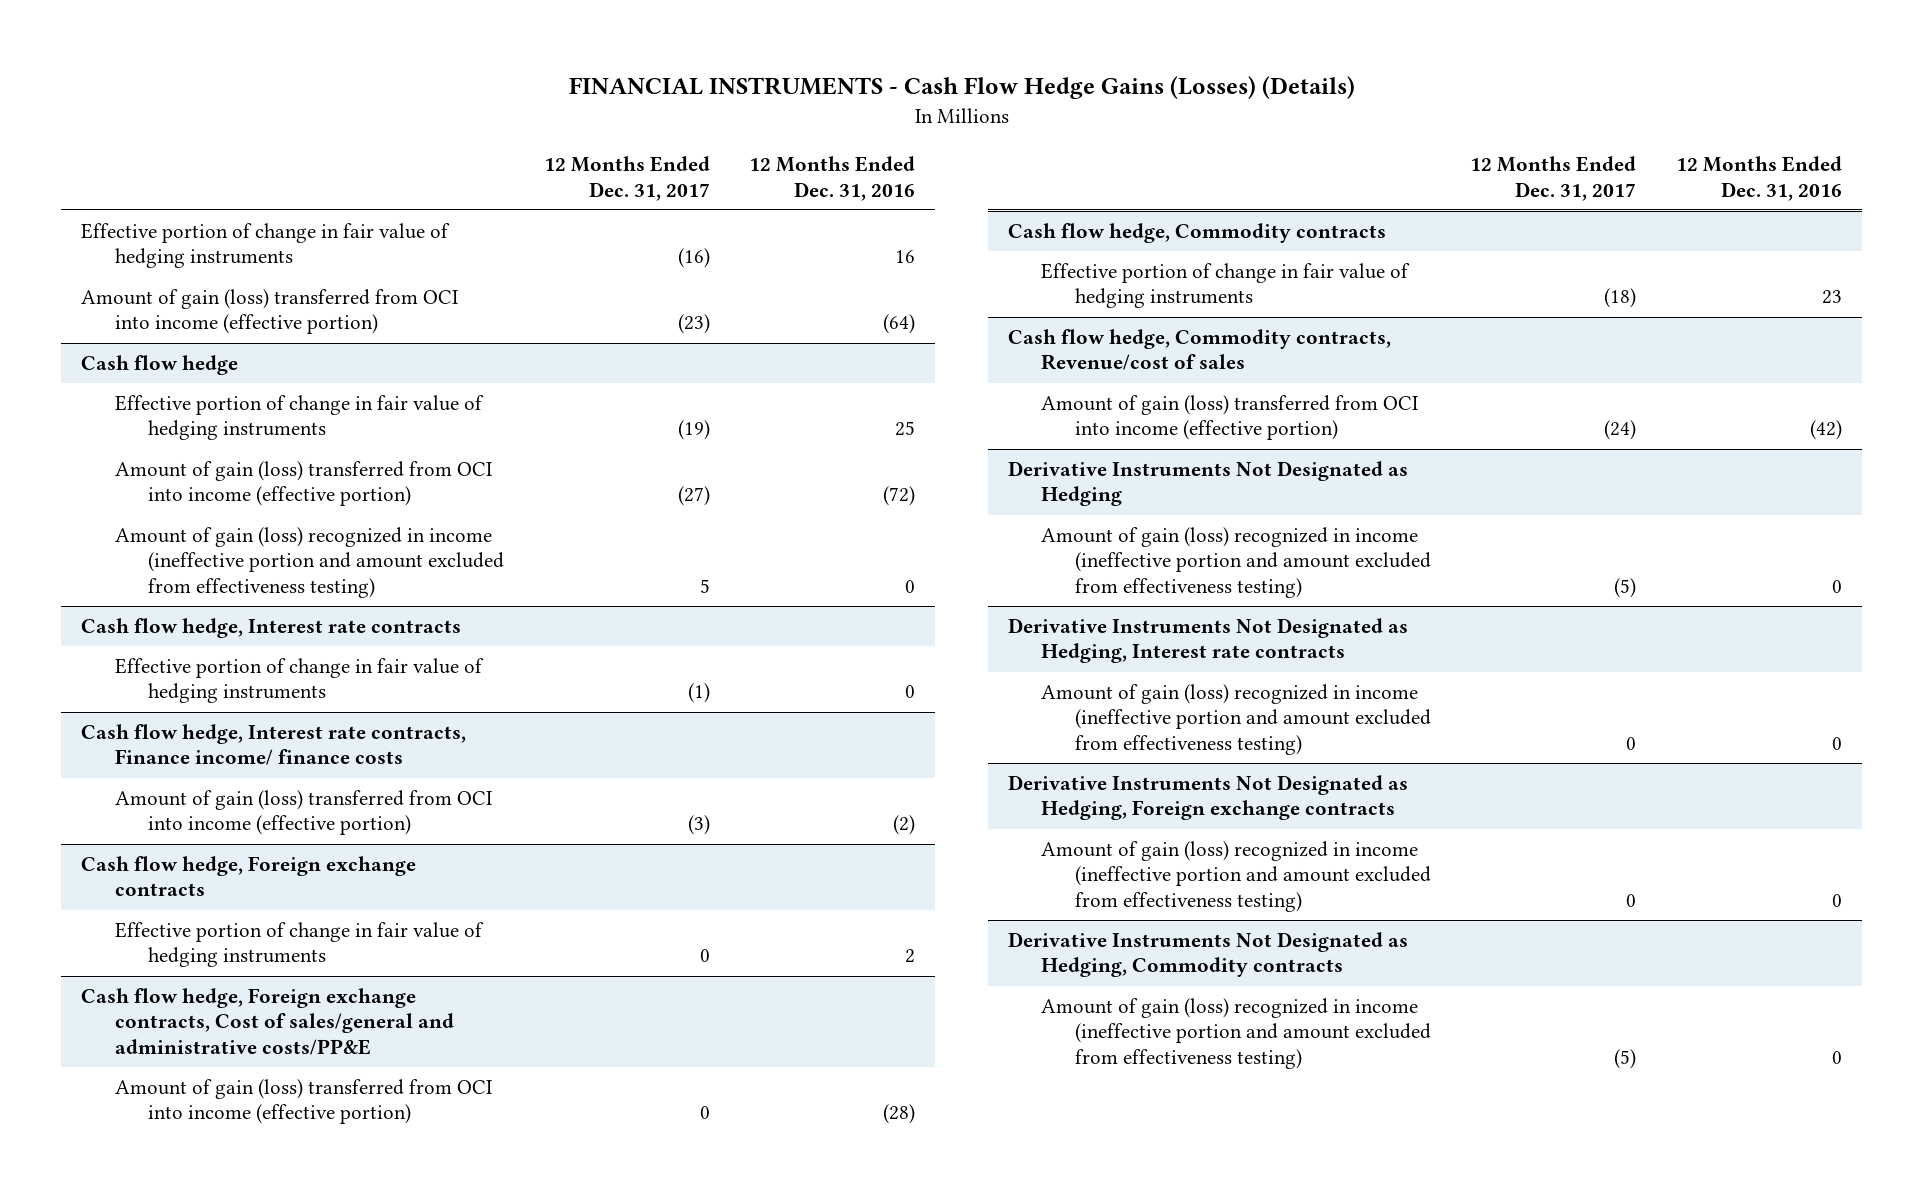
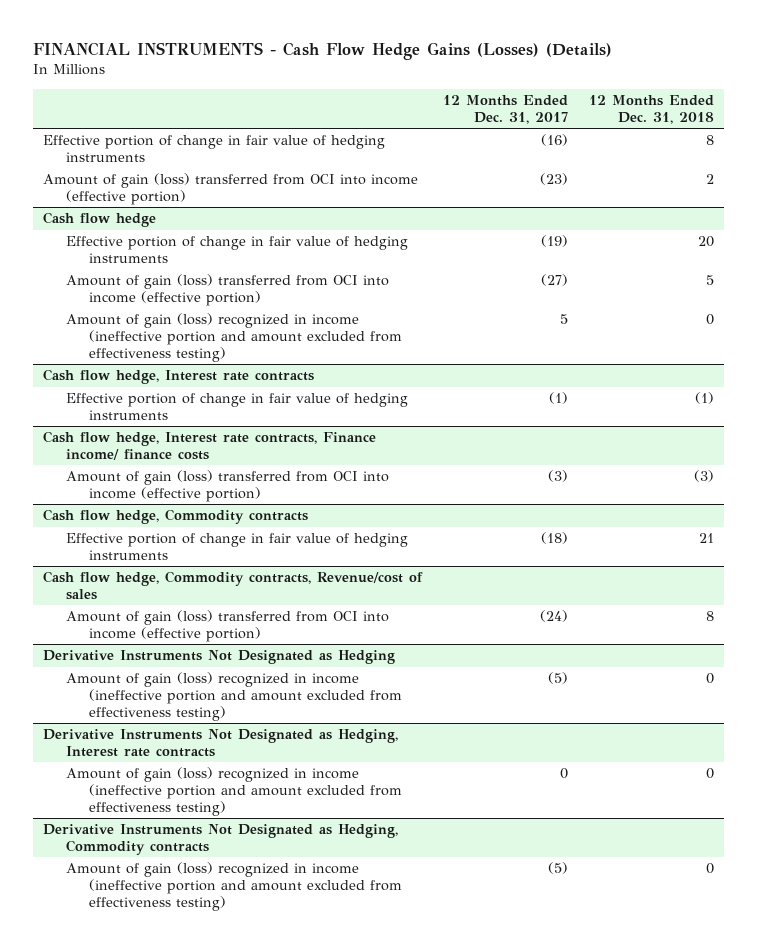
[749,156,916,201] 12 Months Ended Dec. 31, 2016 -> none
none -> [588,94,714,124] 12 Months Ended Dec. 31, 2018
[81,855,417,897] Cash flow hedge, Foreign exchange contracts -> none
[114,921,484,968] Effective portion of change in fair value of hedging instruments -> none
[81,987,454,1055] Cash flow hedge, Foreign exchange contracts, Cost of sales/general and administrative costs/PP&E -> none
[114,1078,492,1125] Amount of gain (loss) transferred from OCI into income (effective portion) -> none
[1008,774,1409,821] Derivative Instruments Not Designated as Hedging, Foreign exchange contracts -> none
[1041,840,1431,912] Amount of gain (loss) recognized in income (ineffective portion and amount excluded from effectiveness testing) -> none

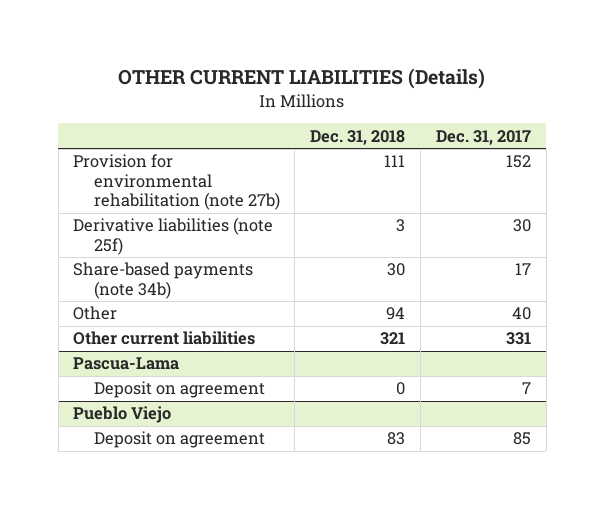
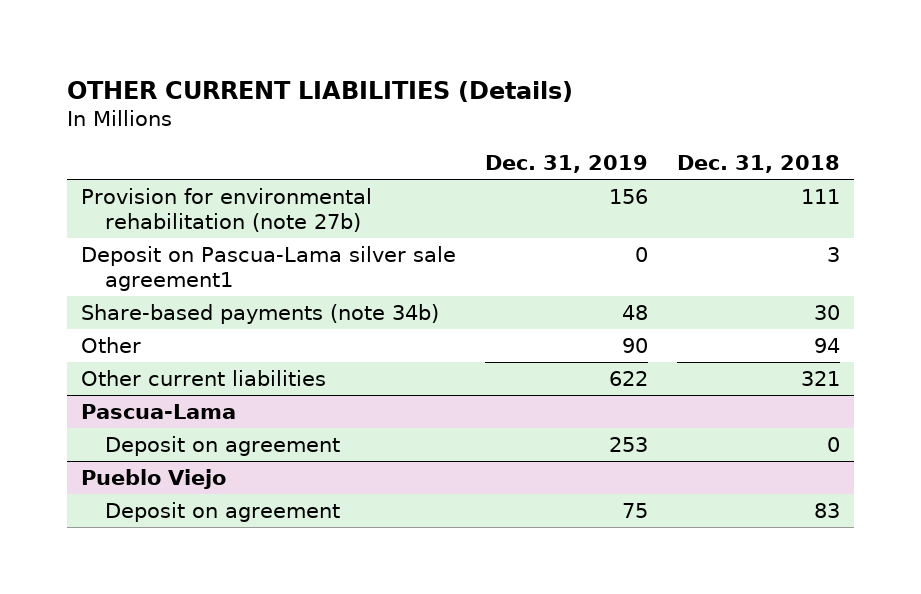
[435,129,531,145] Dec. 31, 2017 -> none
none -> [485,155,649,174] Dec. 31, 2019
[73,217,274,255] Derivative liabilities (note 25f) -> [81,245,457,291] Deposit on Pascua-Lama silver sale agreement1

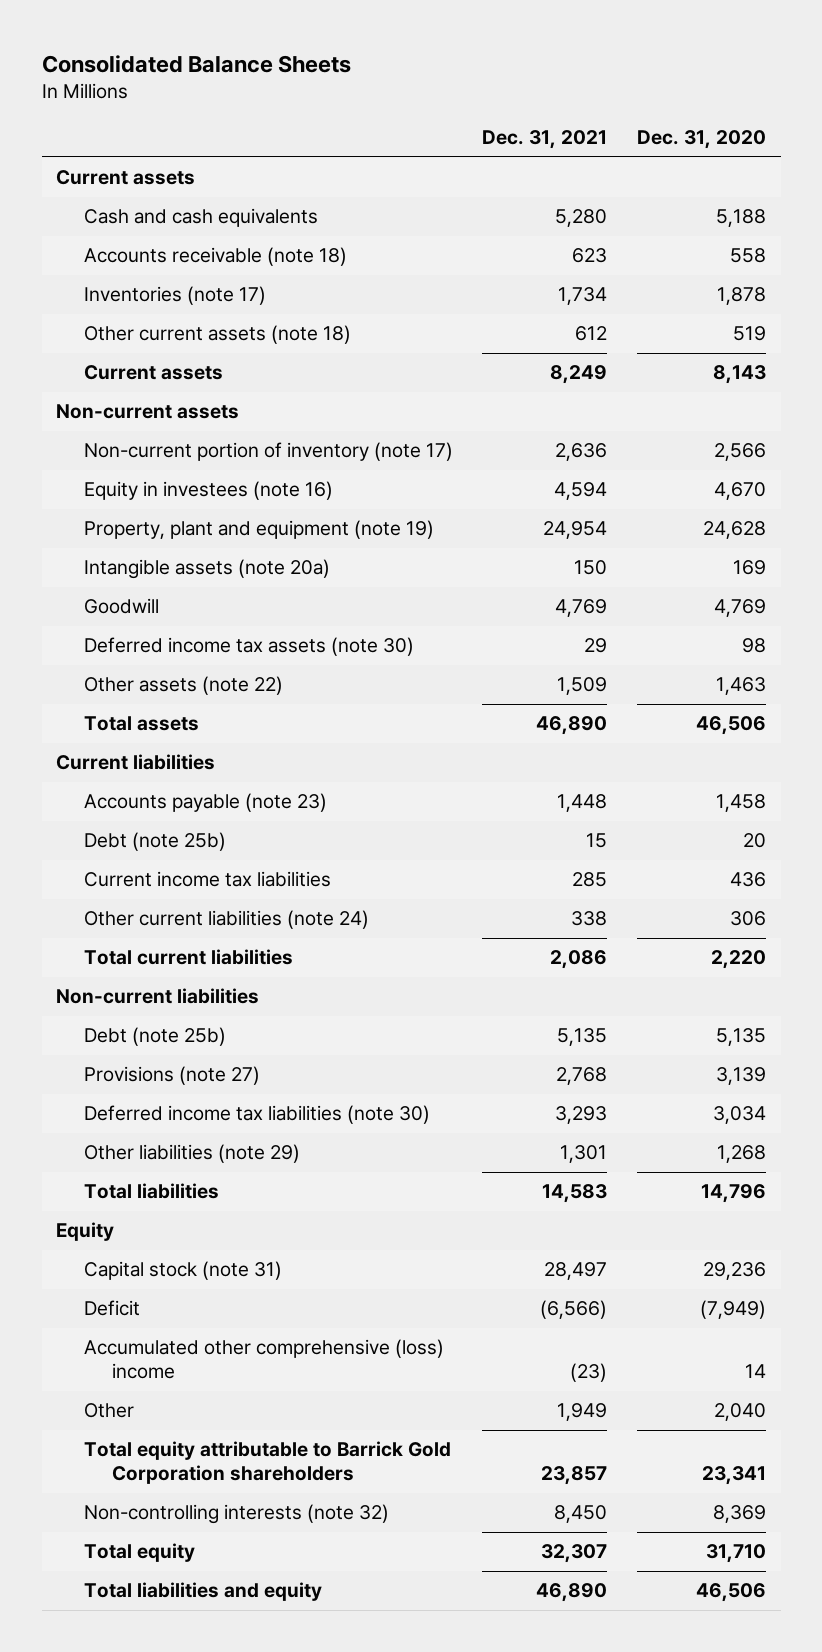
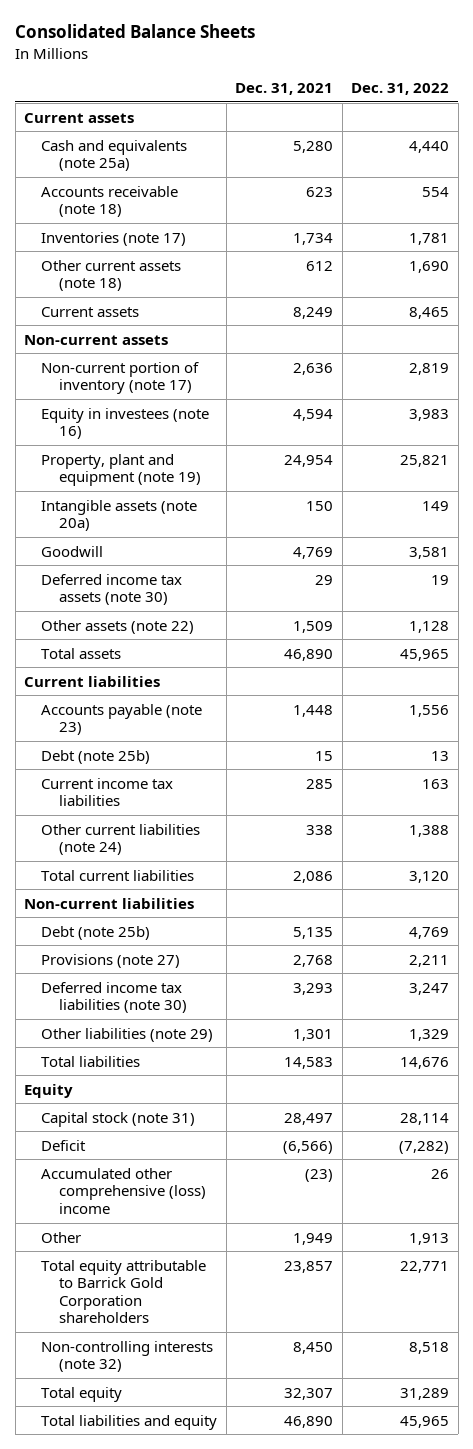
[636,130,766,150] Dec. 31, 2020 -> none
none -> [351,83,450,96] Dec. 31, 2022
[84,208,319,228] Cash and cash equivalents -> [41,139,188,172] Cash and equivalents (note 25a)

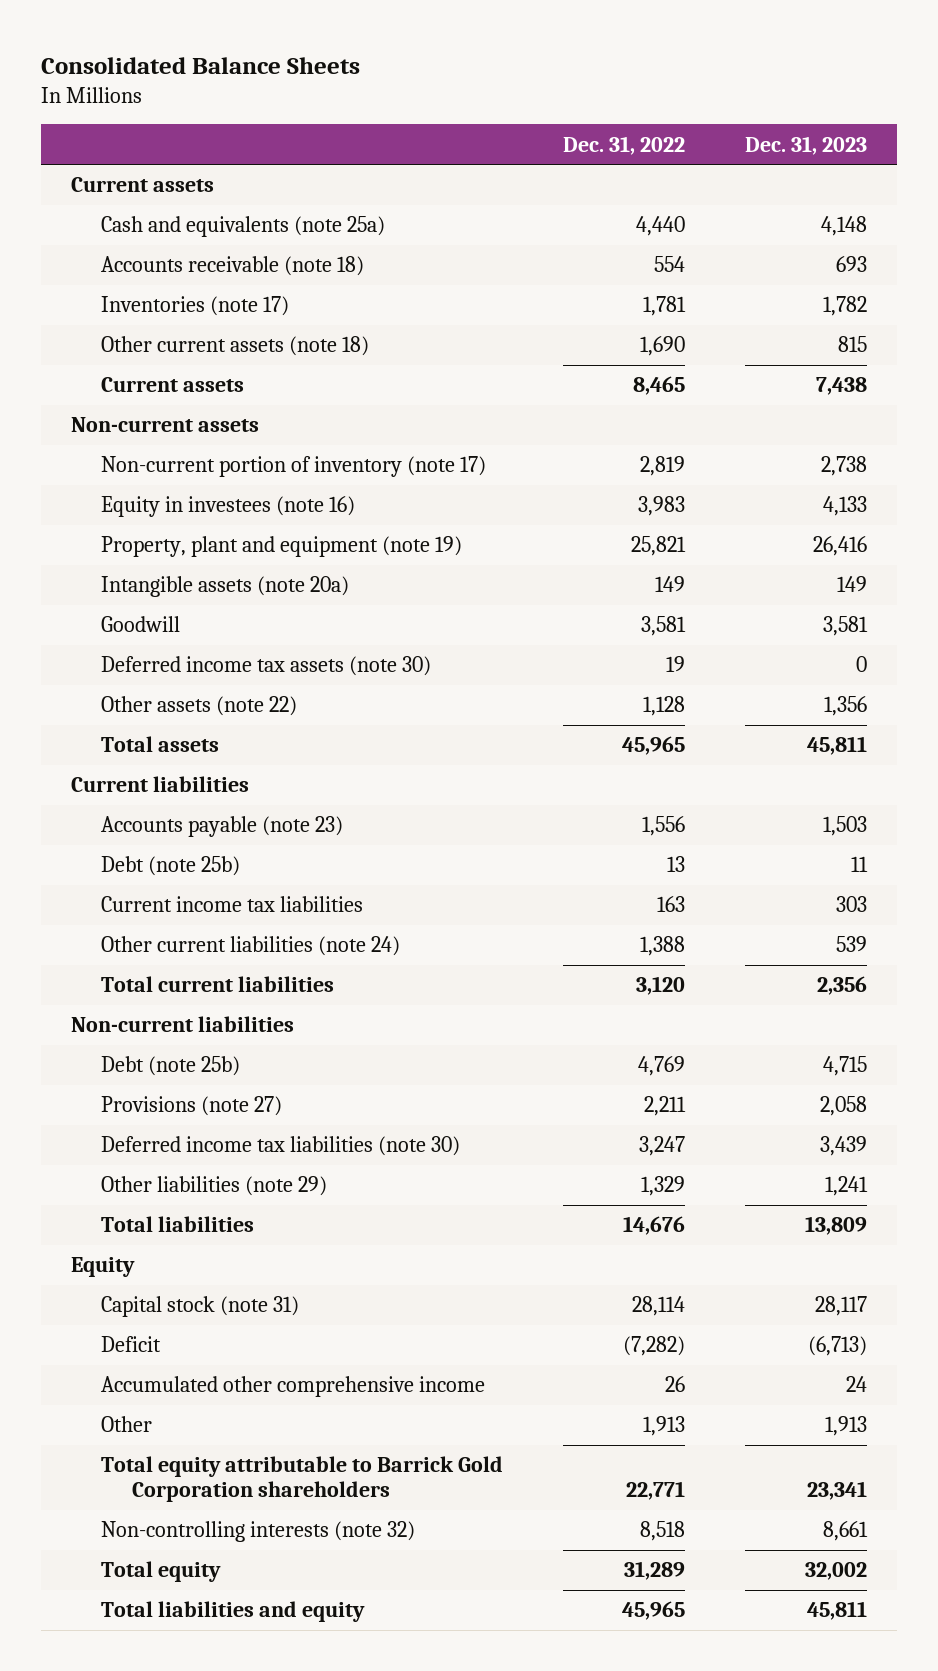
[235,83,334,96] Dec. 31, 2021 -> none
none -> [745,135,868,155] Dec. 31, 2023
[41,1167,206,1214] Accumulated other comprehensive (loss) income -> [101,1376,486,1398] Accumulated other comprehensive income

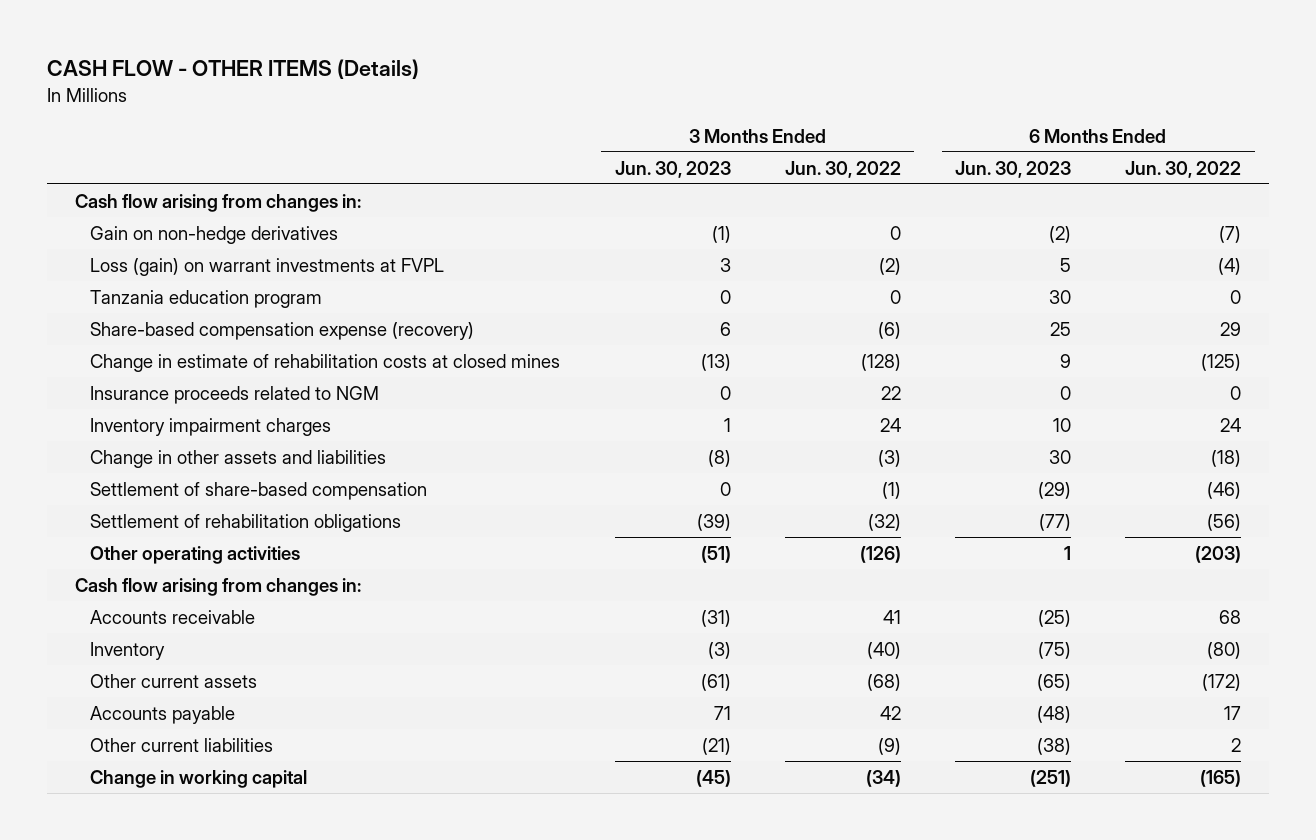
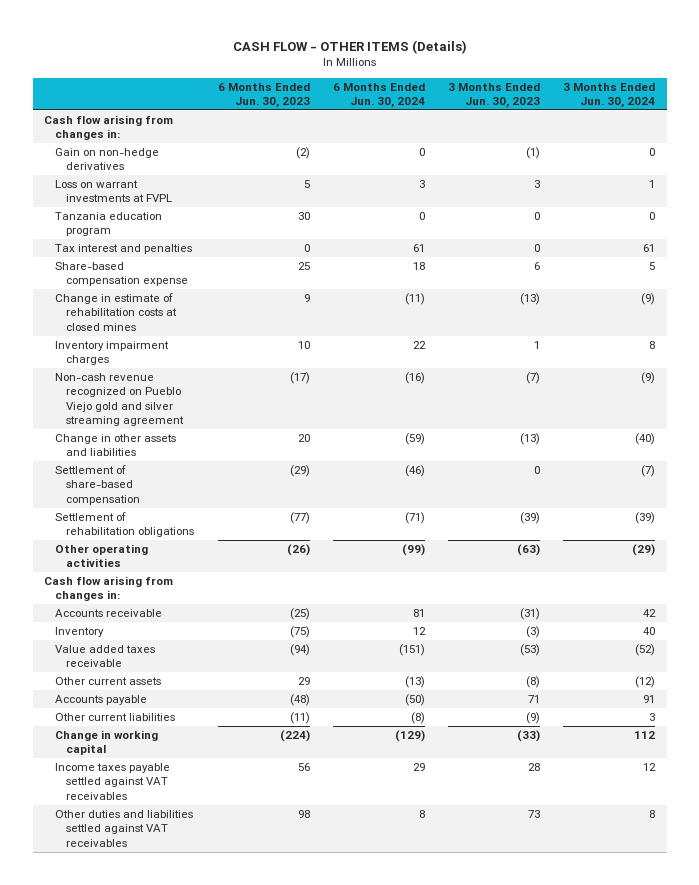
[784,160,901,178] Jun. 30, 2022 -> none
[1125,160,1242,178] Jun. 30, 2022 -> none
none -> [332,82,425,109] 6 Months Ended Jun. 30, 2024
none -> [562,82,655,109] 3 Months Ended Jun. 30, 2024
[90,257,445,276] Loss (gain) on warrant investments at FVPL -> [55,180,173,203] Loss on warrant investments at FVPL
none -> [55,244,193,255] Tax interest and penalties
[90,321,475,340] Share-based compensation expense (recovery) -> [55,262,189,287] Share-based compensation expense
[90,385,380,404] Insurance proceeds related to NGM -> none
none -> [55,373,185,427] Non-cash revenue recognized on Pueblo Viejo gold and silver streaming agreement
[707,449,731,467] (8) -> [519,433,540,446] (13)
[1049,449,1072,464] 30 -> [297,434,310,443] 20
[700,545,731,563] (51) -> [516,544,540,557] (63)
[1064,545,1072,560] 1 -> [286,544,310,557] (26)
none -> [55,645,156,668] Value added taxes receivable
[700,673,731,691] (61) -> [525,676,540,689] (8)
[1037,673,1072,691] (65) -> [297,677,310,686] 29
[701,737,731,755] (21) -> [525,712,540,725] (9)
[1037,737,1072,755] (38) -> [289,712,310,725] (11)
[695,769,731,787] (45) -> [516,730,540,743] (33)
[1030,769,1072,787] (251) -> [279,730,310,743] (224)
none -> [55,763,171,800] Income taxes payable settled against VAT receivables
none -> [55,810,194,847] Other duties and liabilities settled against VAT receivables

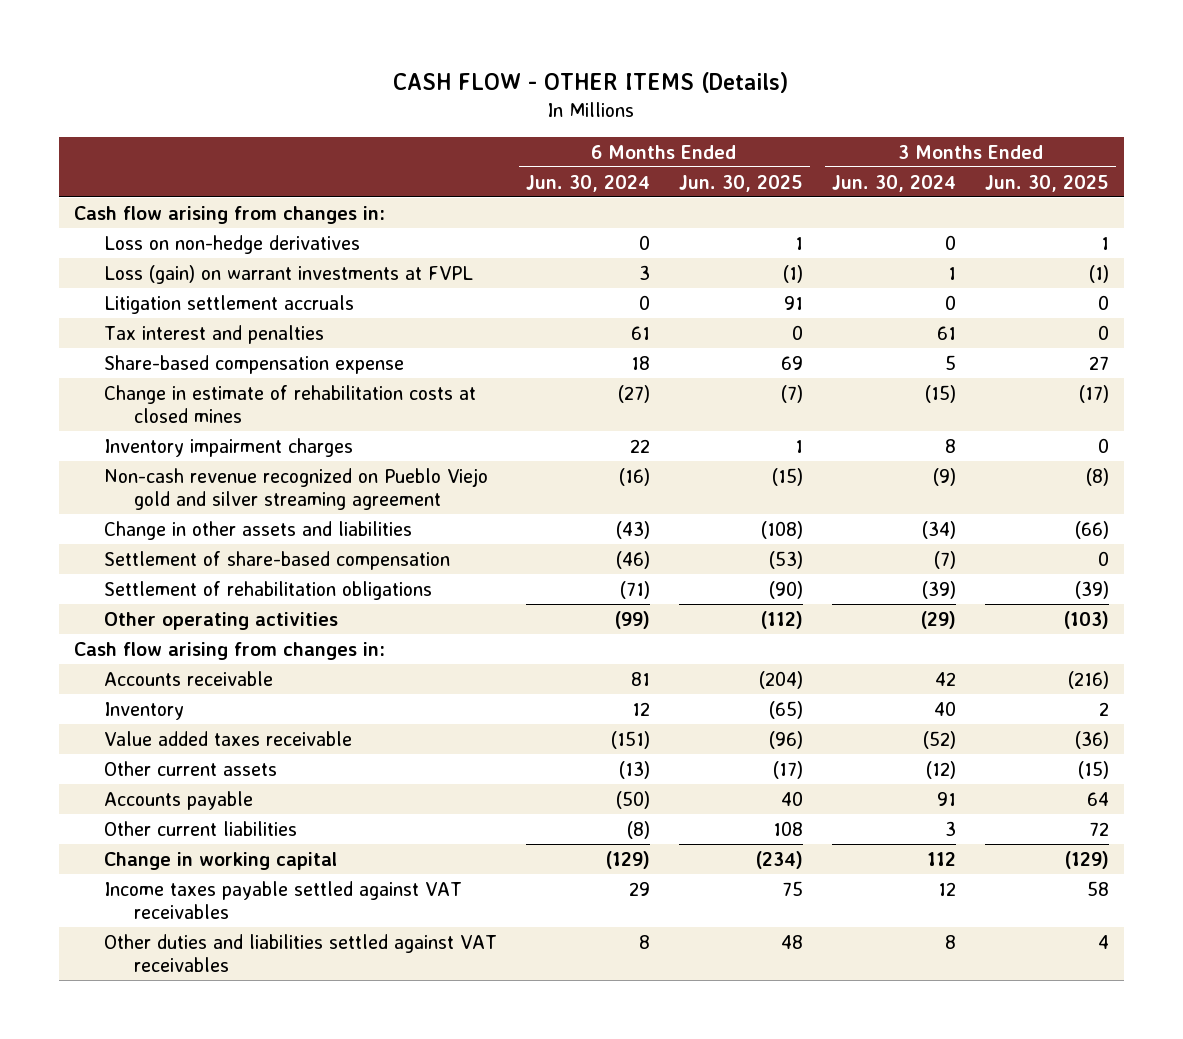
[217,82,310,109] 6 Months Ended Jun. 30, 2023 -> none
[447,82,540,109] 3 Months Ended Jun. 30, 2023 -> none
none -> [679,174,804,192] Jun. 30, 2025
none -> [985,174,1110,192] Jun. 30, 2025
[55,212,163,237] Tanzania education program -> none
[55,148,160,171] Gain on non-hedge derivatives -> [104,234,361,254] Loss on non-hedge derivatives
[55,180,173,203] Loss on warrant investments at FVPL -> [104,264,474,284] Loss (gain) on warrant investments at FVPL
none -> [104,294,355,314] Litigation settlement accruals
[404,293,425,306] (11) -> [617,384,650,403] (27)
[640,293,655,306] (9) -> [925,384,957,403] (15)
[404,433,425,446] (59) -> [615,520,650,539] (43)
[634,433,655,446] (40) -> [922,520,957,539] (34)

